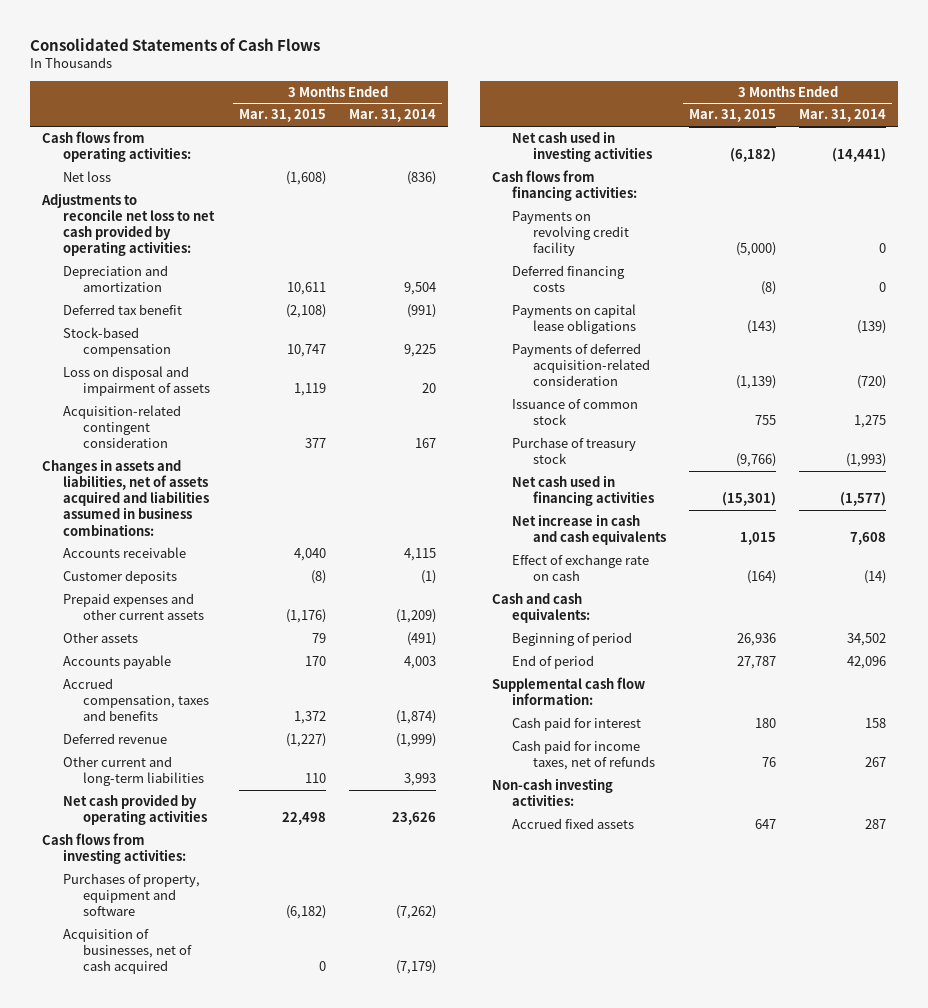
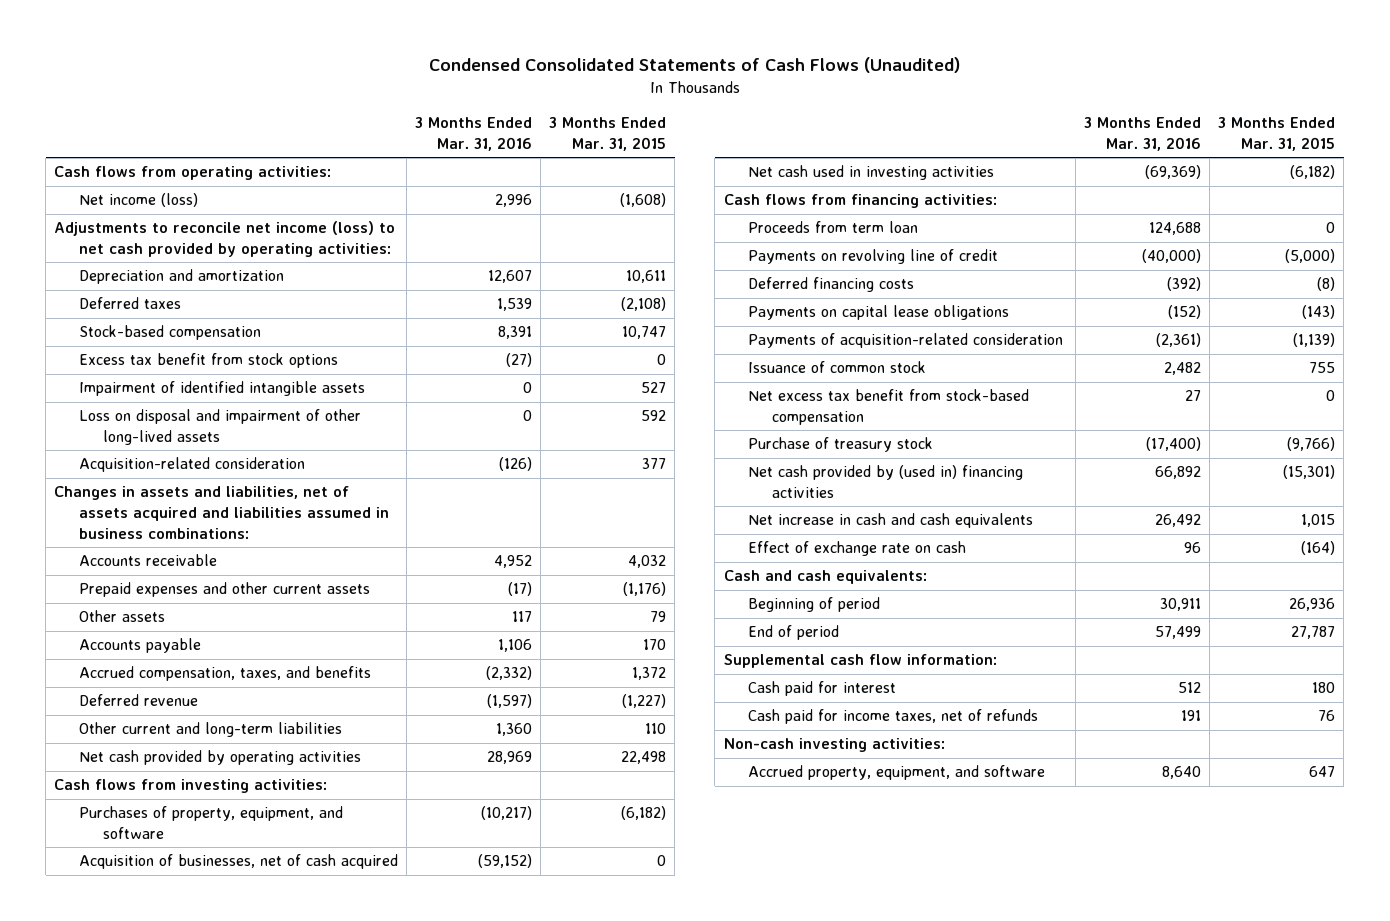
[30,37,321,51] Consolidated Statements of Cash Flows -> [428,56,960,73] Condensed Consolidated Statements of Cash Flows (Unaudited)
[349,109,437,123] Mar. 31, 2014 -> none
none -> [414,117,532,151] 3 Months Ended Mar. 31, 2016
[62,171,111,183] Net loss -> [78,193,198,208] Net income (loss)
[41,193,215,257] Adjustments to reconcile net loss to net cash provided by operating activities: -> [54,221,396,258] Adjustments to reconcile net income (loss) to net cash provided by operating activities:
[62,304,182,316] Deferred tax benefit -> [78,297,181,310] Deferred taxes
none -> [78,353,338,369] Excess tax benefit from stock options
none -> [78,381,365,397] Impairment of identified intangible assets
[62,366,211,397] Loss on disposal and impairment of assets -> [78,409,361,446] Loss on disposal and impairment of other long-lived assets
[294,383,327,397] 1,119 -> [641,410,667,422] 592
[62,405,181,449] Acquisition-related contingent consideration -> [78,457,305,473] Acquisition-related consideration
[62,570,177,585] Customer deposits -> none
[294,548,327,562] 4,040 -> [628,555,667,569] 4,032
[62,678,210,722] Accrued compensation, taxes and benefits -> [78,666,371,682] Accrued compensation, taxes, and benefits
[62,873,200,917] Purchases of property, equipment and software -> [78,806,343,840] Purchases of property, equipment, and software
none -> [747,221,918,234] Proceeds from term loan
[512,211,629,257] Payments on revolving credit facility -> [747,249,998,265] Payments on revolving line of credit
[512,343,650,387] Payments of deferred acquisition-related consideration -> [747,333,1063,349] Payments of acquisition-related consideration
none -> [747,389,1029,426] Net excess tax benefit from stock-based compensation
[512,475,654,507] Net cash used in financing activities -> [747,465,1023,499] Net cash provided by (used in) financing activities
[512,818,635,830] Accrued fixed assets -> [747,765,1045,781] Accrued property, equipment, and software

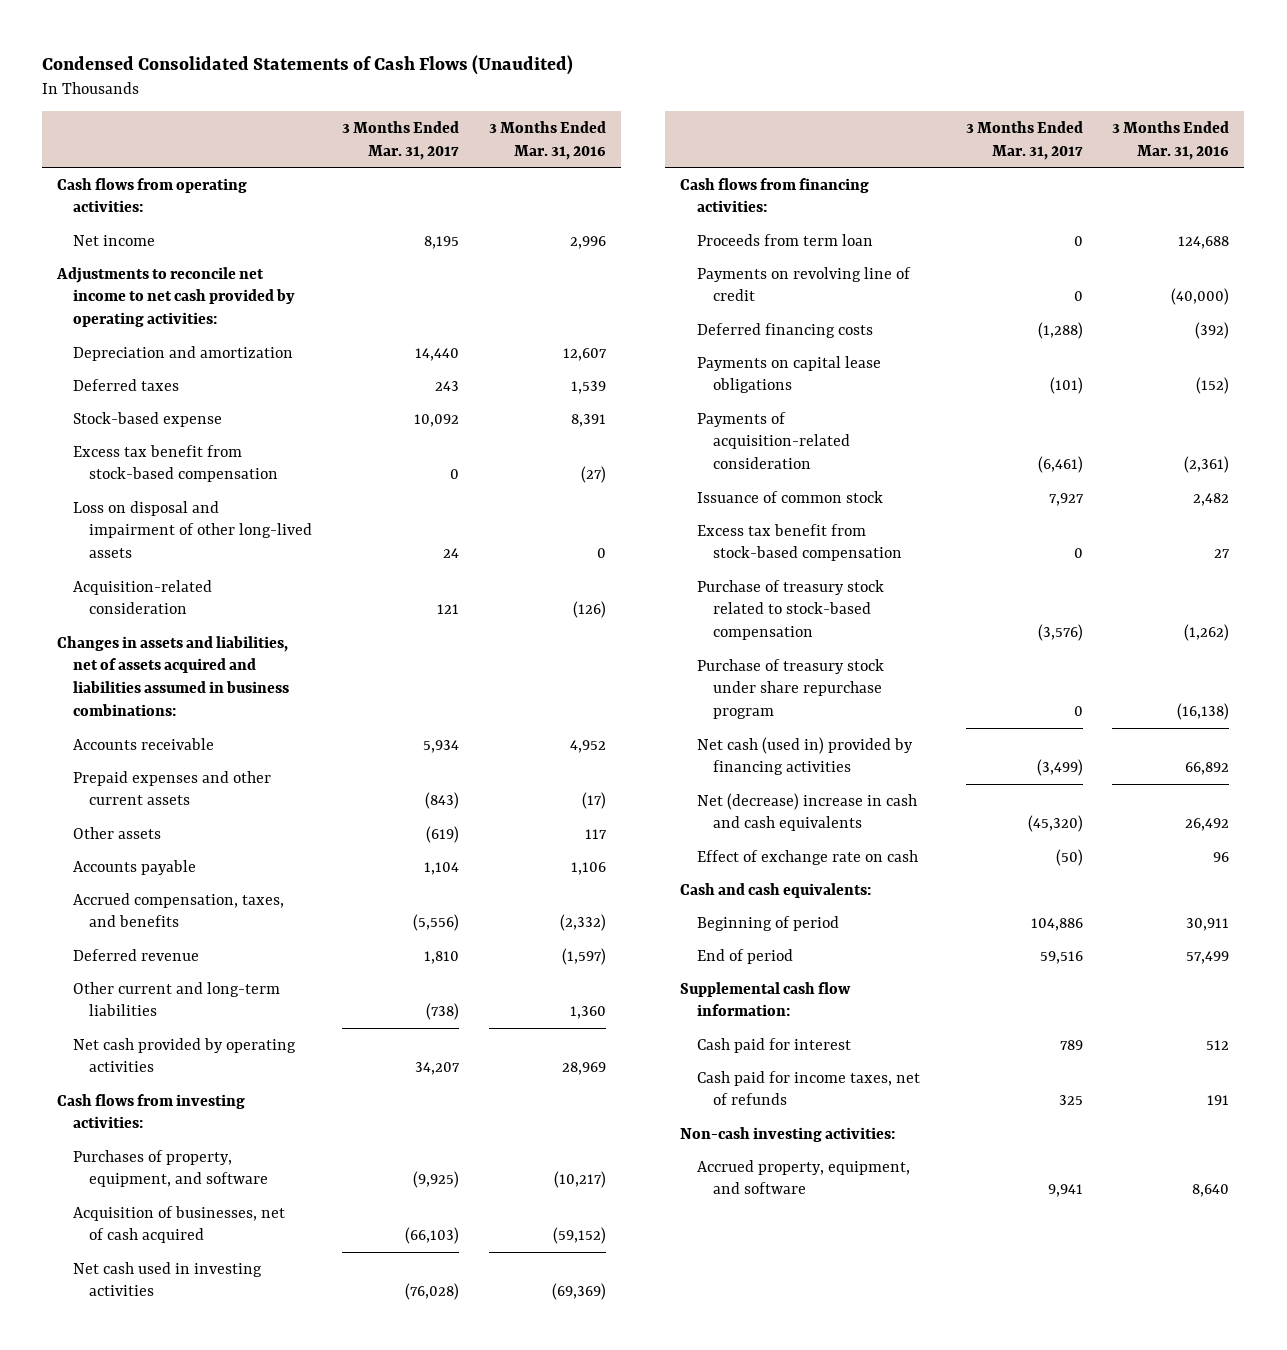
[549,117,667,151] 3 Months Ended Mar. 31, 2015 -> none
none -> [342,121,460,160] 3 Months Ended Mar. 31, 2017
[78,193,198,208] Net income (loss) -> [73,234,156,246] Net income
[54,221,396,258] Adjustments to reconcile net income (loss) to net cash provided by operating activities: -> [56,266,296,328] Adjustments to reconcile net income to net cash provided by operating activities:
[78,381,365,397] Impairment of identified intangible assets -> none
[78,325,261,341] Stock-based compensation -> [73,411,223,427] Stock-based expense
[78,353,338,369] Excess tax benefit from stock options -> [73,444,279,483] Excess tax benefit from stock-based compensation
[747,389,1029,426] Net excess tax benefit from stock-based compensation -> [696,523,902,562] Excess tax benefit from stock-based compensation
none -> [696,579,884,641] Purchase of treasury stock related to stock-based compensation
[747,437,933,453] Purchase of treasury stock -> [696,658,884,720] Purchase of treasury stock under share repurchase program
[1146,437,1202,452] (17,400) -> [1177,703,1230,721] (16,138)
[747,465,1023,499] Net cash provided by (used in) financing activities -> [696,736,913,776] Net cash (used in) provided by financing activities
[747,513,1033,529] Net increase in cash and cash equivalents -> [696,792,917,832] Net (decrease) increase in cash and cash equivalents

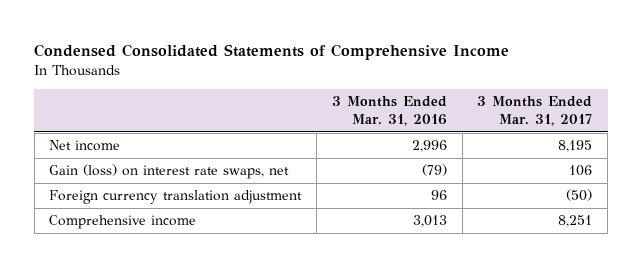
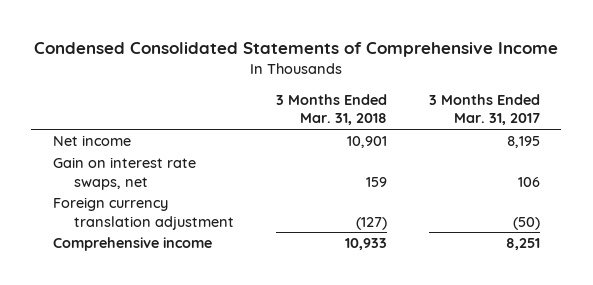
[331,96,447,127] 3 Months Ended Mar. 31, 2016 -> none
none -> [275,94,387,126] 3 Months Ended Mar. 31, 2018
[49,164,290,180] Gain (loss) on interest rate swaps, net -> [52,157,196,190] Gain on interest rate swaps, net

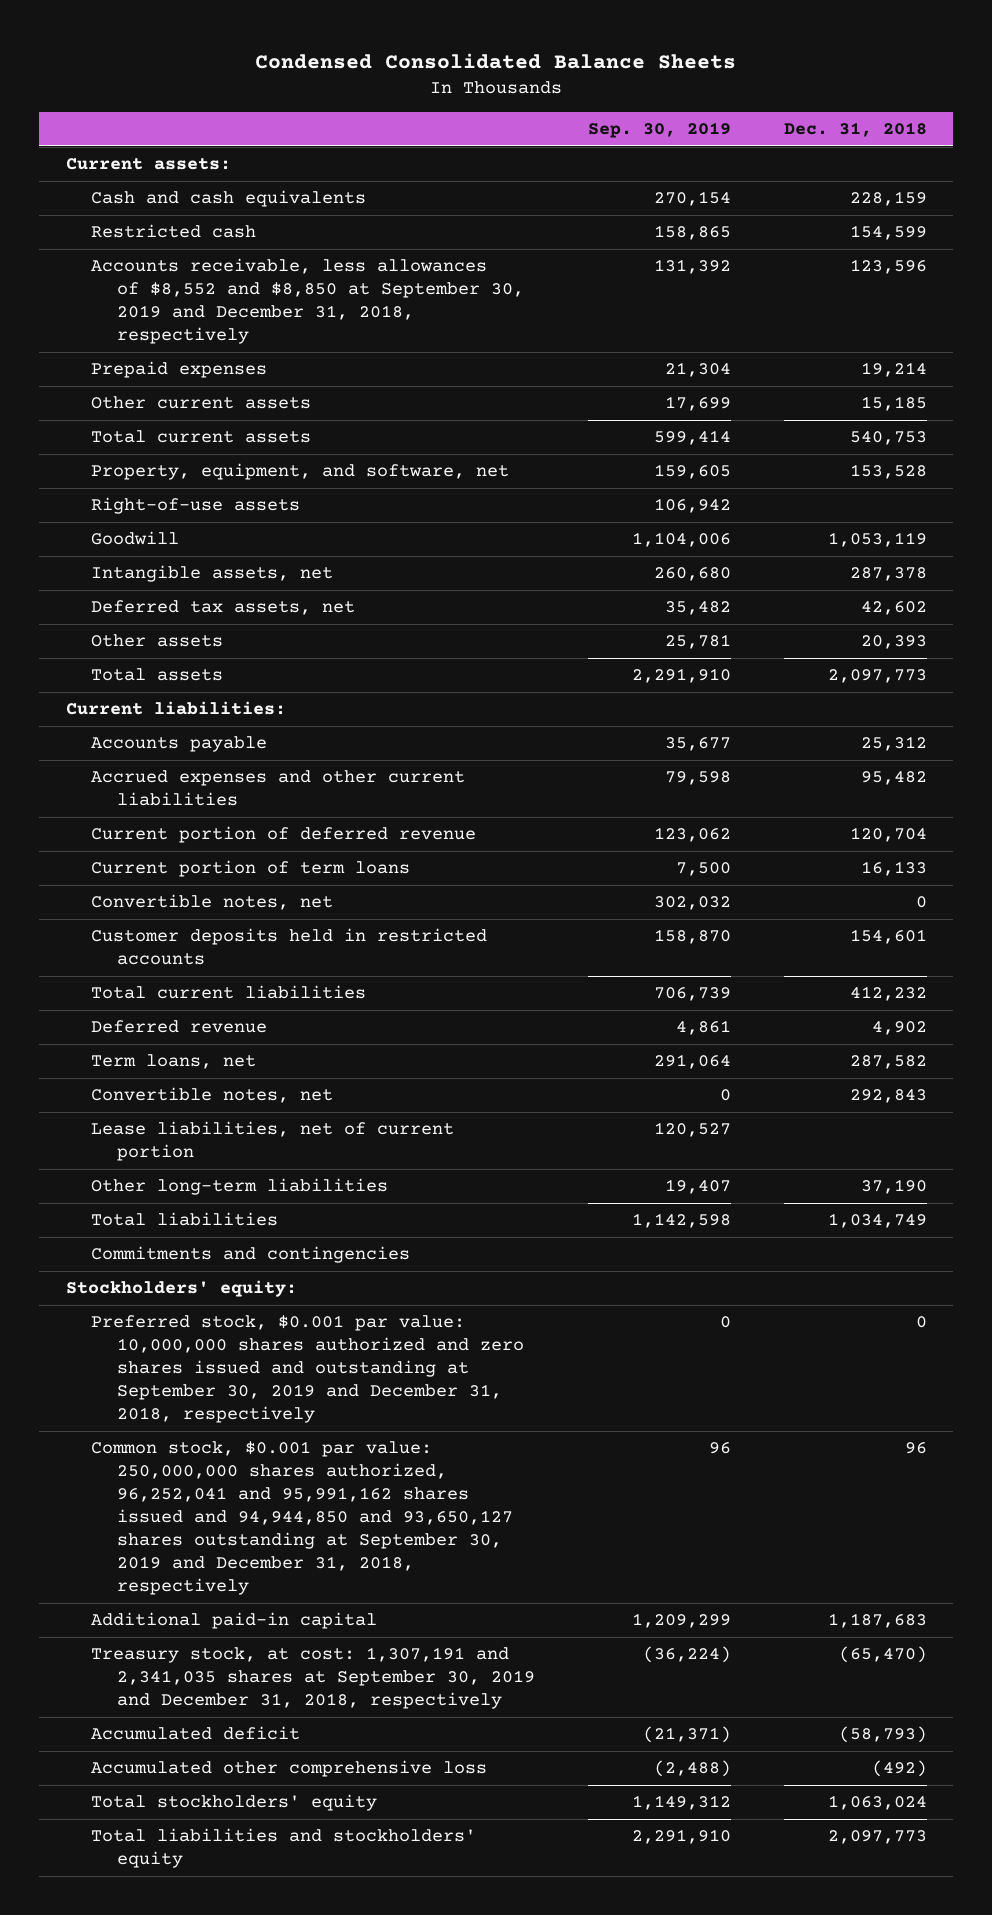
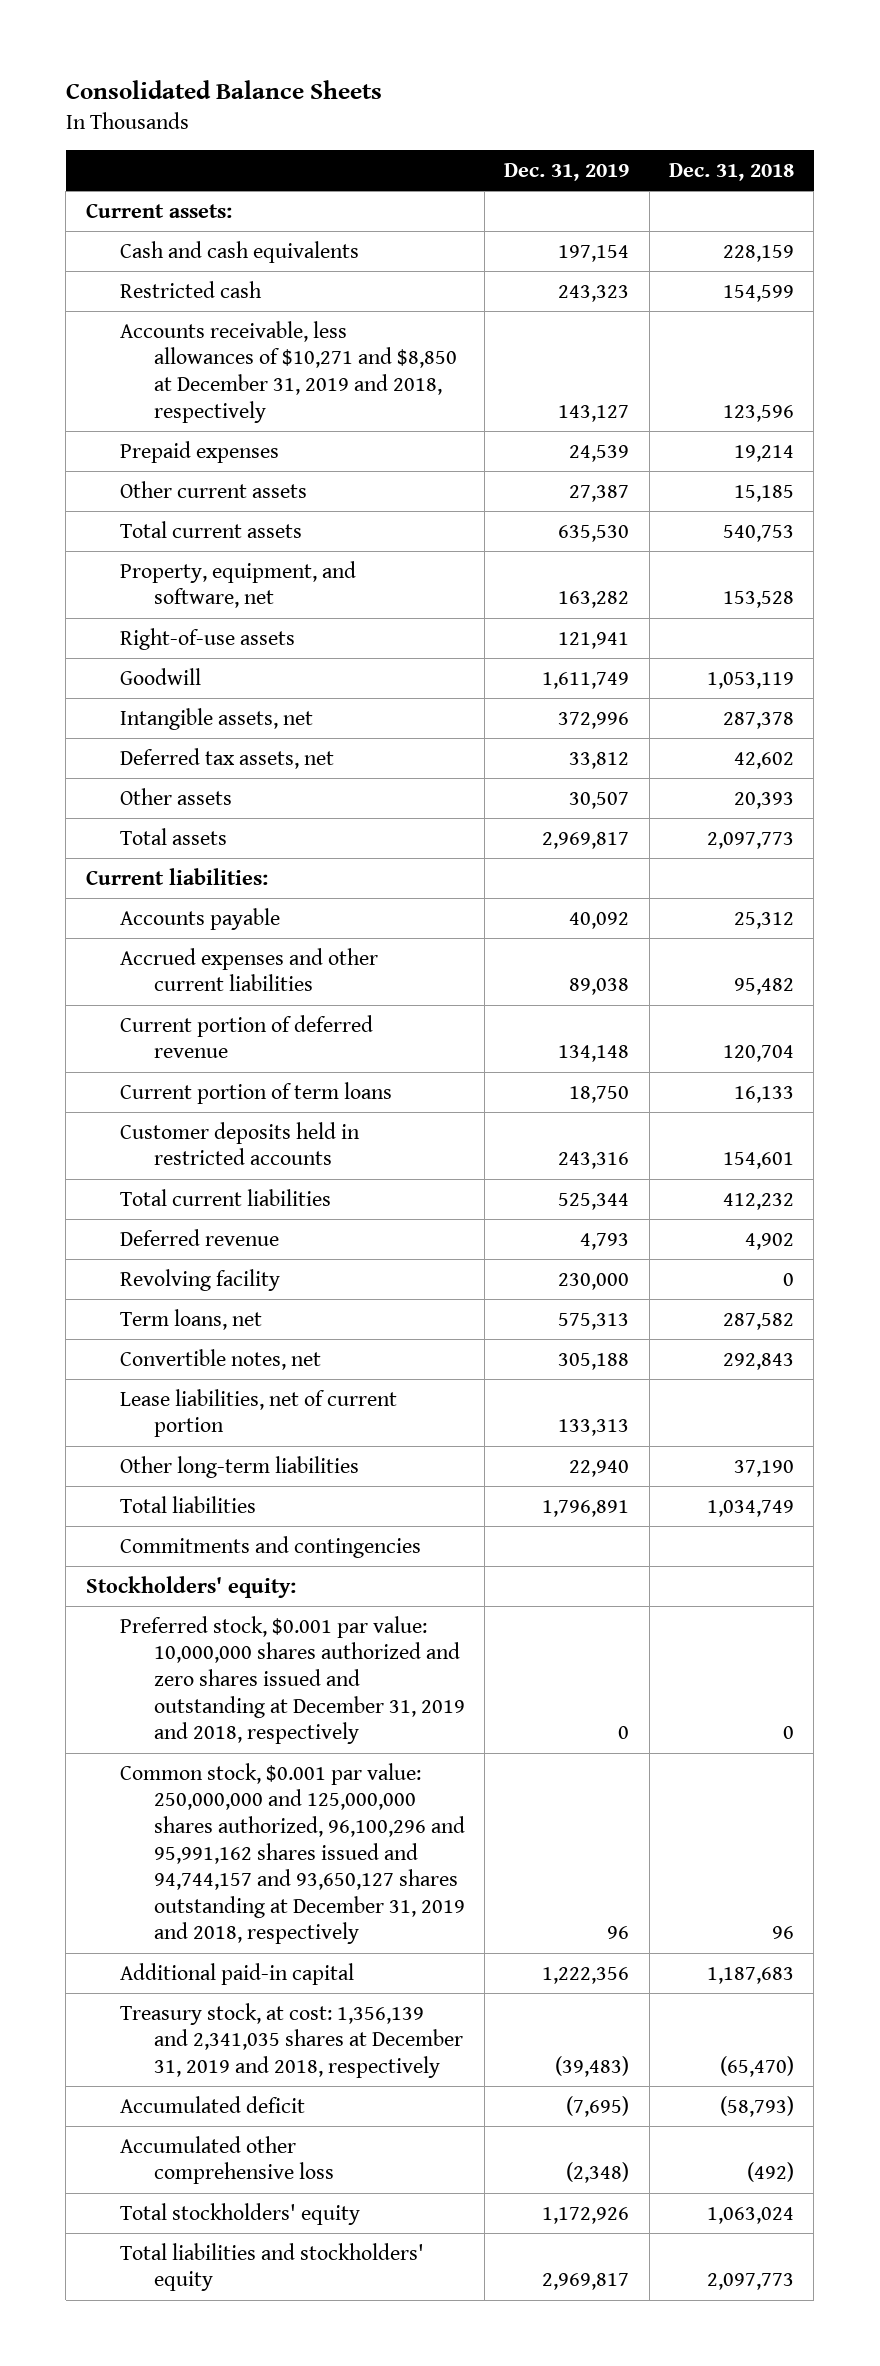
[255,52,737,69] Condensed Consolidated Balance Sheets -> [65,80,382,100] Consolidated Balance Sheets
[587,121,731,138] Sep. 30, 2019 -> none
none -> [504,163,630,182] Dec. 31, 2019
[91,258,524,345] Accounts receivable, less allowances of $8,552 and $8,850 at September 30, 2019 and December 31, 2018, respectively -> [119,320,457,423] Accounts receivable, less allowances of $10,271 and $8,850 at December 31, 2019 and 2018, respectively
[91,894,334,911] Convertible notes, net -> none
none -> [119,1268,280,1291] Revolving facility
[91,1315,524,1424] Preferred stock, $0.001 par value: 10,000,000 shares authorized and zero shares issued and outstanding at September 30, 2019 and December 31, 2018, respectively -> [119,1615,465,1745] Preferred stock, $0.001 par value: 10,000,000 shares authorized and zero shares issued and outstanding at December 31, 2019 and 2018, respectively
[91,1441,513,1596] Common stock, $0.001 par value: 250,000,000 shares authorized, 96,252,041 and 95,991,162 shares issued and 94,944,850 and 93,650,127 shares outstanding at September 30, 2019 and December 31, 2018, respectively -> [119,1762,465,1945] Common stock, $0.001 par value: 250,000,000 and 125,000,000 shares authorized, 96,100,296 and 95,991,162 shares issued and 94,744,157 and 93,650,127 shares outstanding at December 31, 2019 and 2018, respectively
[91,1647,535,1710] Treasury stock, at cost: 1,307,191 and 2,341,035 shares at September 30, 2019 and December 31, 2018, respectively -> [119,2002,463,2078] Treasury stock, at cost: 1,356,139 and 2,341,035 shares at December 31, 2019 and 2018, respectively

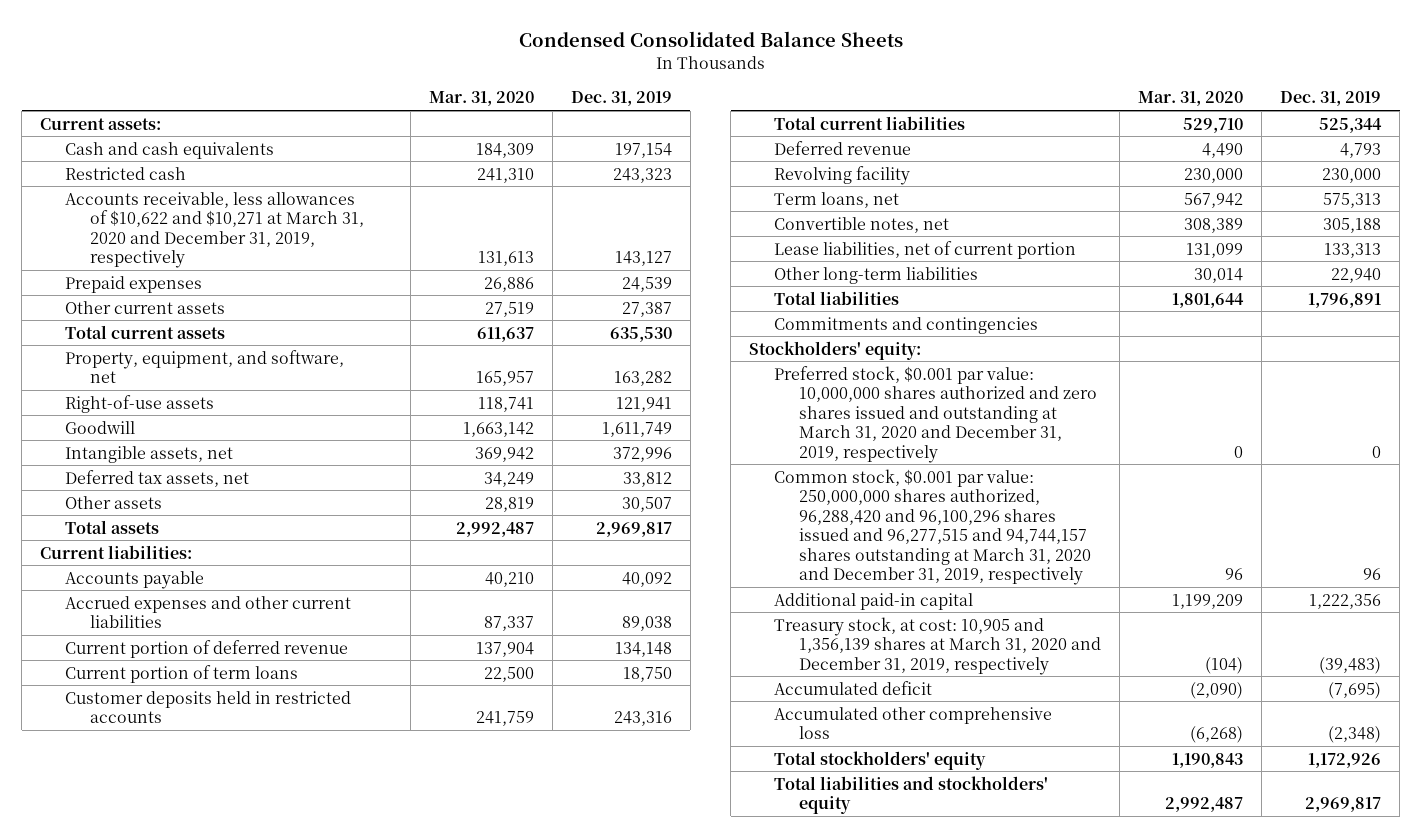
[65,80,382,100] Consolidated Balance Sheets -> [518,30,903,47] Condensed Consolidated Balance Sheets
[669,163,795,182] Dec. 31, 2018 -> none
none -> [428,91,534,107] Mar. 31, 2020
[119,320,457,423] Accounts receivable, less allowances of $10,271 and $8,850 at December 31, 2019 and 2018, respectively -> [64,191,364,269] Accounts receivable, less allowances of $10,622 and $10,271 at March 31, 2020 and December 31, 2019, respectively
[119,1615,465,1745] Preferred stock, $0.001 par value: 10,000,000 shares authorized and zero shares issued and outstanding at December 31, 2019 and 2018, respectively -> [774,365,1097,463] Preferred stock, $0.001 par value: 10,000,000 shares authorized and zero shares issued and outstanding at March 31, 2020 and December 31, 2019, respectively
[119,1762,465,1945] Common stock, $0.001 par value: 250,000,000 and 125,000,000 shares authorized, 96,100,296 and 95,991,162 shares issued and 94,744,157 and 93,650,127 shares outstanding at December 31, 2019 and 2018, respectively -> [774,468,1091,586] Common stock, $0.001 par value: 250,000,000 shares authorized, 96,288,420 and 96,100,296 shares issued and 96,277,515 and 94,744,157 shares outstanding at March 31, 2020 and December 31, 2019, respectively
[119,2002,463,2078] Treasury stock, at cost: 1,356,139 and 2,341,035 shares at December 31, 2019 and 2018, respectively -> [774,616,1101,675] Treasury stock, at cost: 10,905 and 1,356,139 shares at March 31, 2020 and December 31, 2019, respectively

